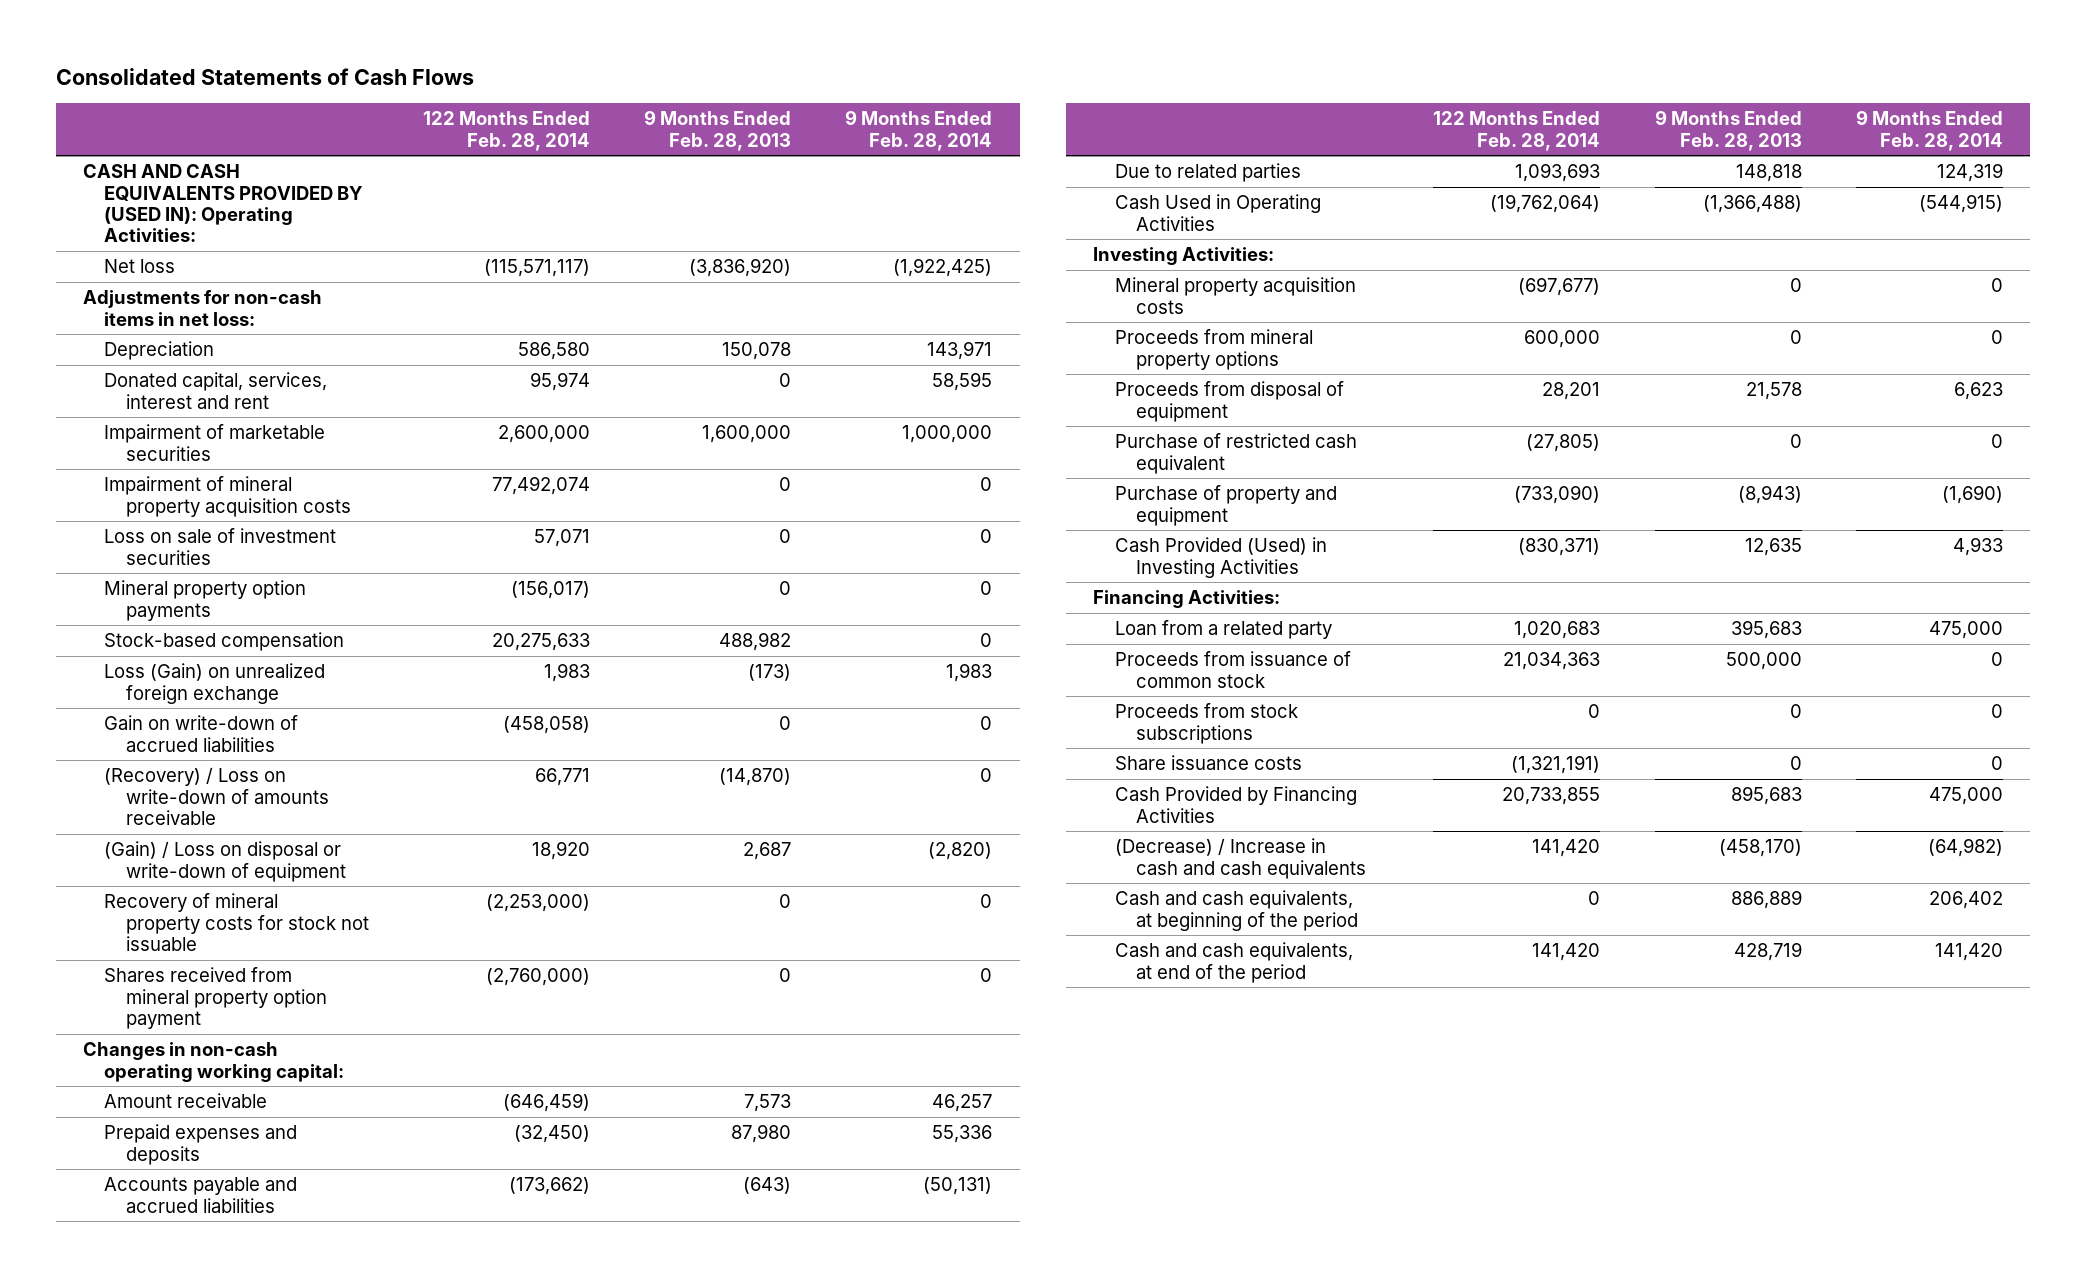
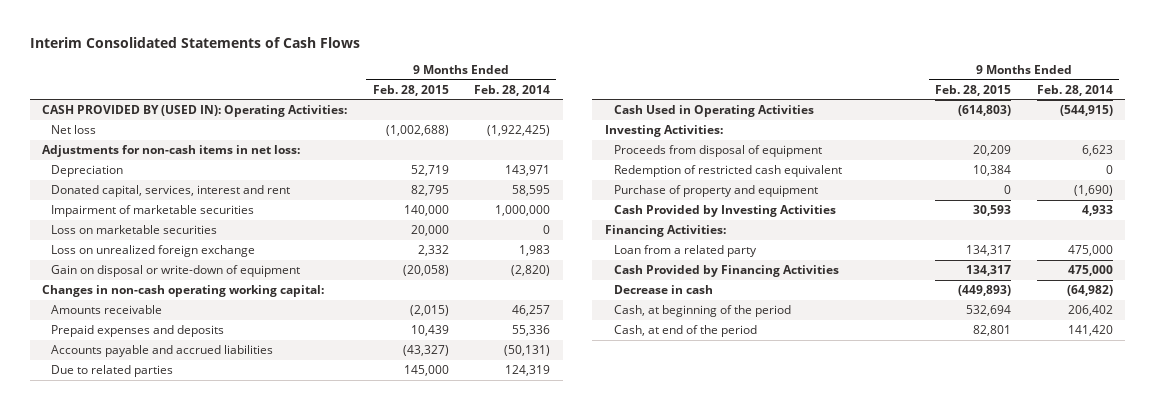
[55,67,474,85] Consolidated Statements of Cash Flows -> [29,36,360,48] Interim Consolidated Statements of Cash Flows
[423,111,591,151] 122 Months Ended Feb. 28, 2014 -> none
[644,110,792,151] 9 Months Ended Feb. 28, 2013 -> none
none -> [372,84,449,96] Feb. 28, 2015
[82,164,364,243] CASH AND CASH EQUIVALENTS PROVIDED BY (USED IN): Operating Activities: -> [42,105,348,118] CASH PROVIDED BY (USED IN): Operating Activities:
[104,476,351,517] Impairment of mineral property acquisition costs -> none
[104,528,337,565] Loss on sale of investment securities -> none
[104,580,307,621] Mineral property option payments -> none
[104,632,345,652] Stock-based compensation -> none
[104,715,299,752] Gain on write-down of accrued liabilities -> none
[104,767,329,826] (Recovery) / Loss on write-down of amounts receivable -> none
[104,893,369,952] Recovery of mineral property costs for stock not issuable -> none
[104,967,327,1030] Shares received from mineral property option payment -> none
none -> [51,225,218,235] Loss on marketable securities
[104,663,326,704] Loss (Gain) on unrealized foreign exchange -> [51,245,256,258] Loss on unrealized foreign exchange
[104,841,346,882] (Gain) / Loss on disposal or write-down of equipment -> [51,265,301,278] Gain on disposal or write-down of equipment
[104,1093,268,1109] Amount receivable -> [51,305,163,315] Amounts receivable
[1114,277,1356,314] Mineral property acquisition costs -> none
[1114,329,1313,370] Proceeds from mineral property options -> none
[1114,433,1357,474] Purchase of restricted cash equivalent -> [614,165,843,178] Redemption of restricted cash equivalent
[1114,537,1327,578] Cash Provided (Used) in Investing Activities -> [614,205,837,218] Cash Provided by Investing Activities
[1114,651,1351,688] Proceeds from issuance of common stock -> none
[1114,703,1298,744] Proceeds from stock subscriptions -> none
[1114,755,1302,771] Share issuance costs -> none
[1114,838,1367,879] (Decrease) / Increase in cash and cash equivalents -> [614,285,714,295] Decrease in cash
[1114,890,1359,931] Cash and cash equivalents, at beginning of the period -> [614,305,792,318] Cash, at beginning of the period
[1114,942,1353,983] Cash and cash equivalents, at end of the period -> [614,325,758,338] Cash, at end of the period

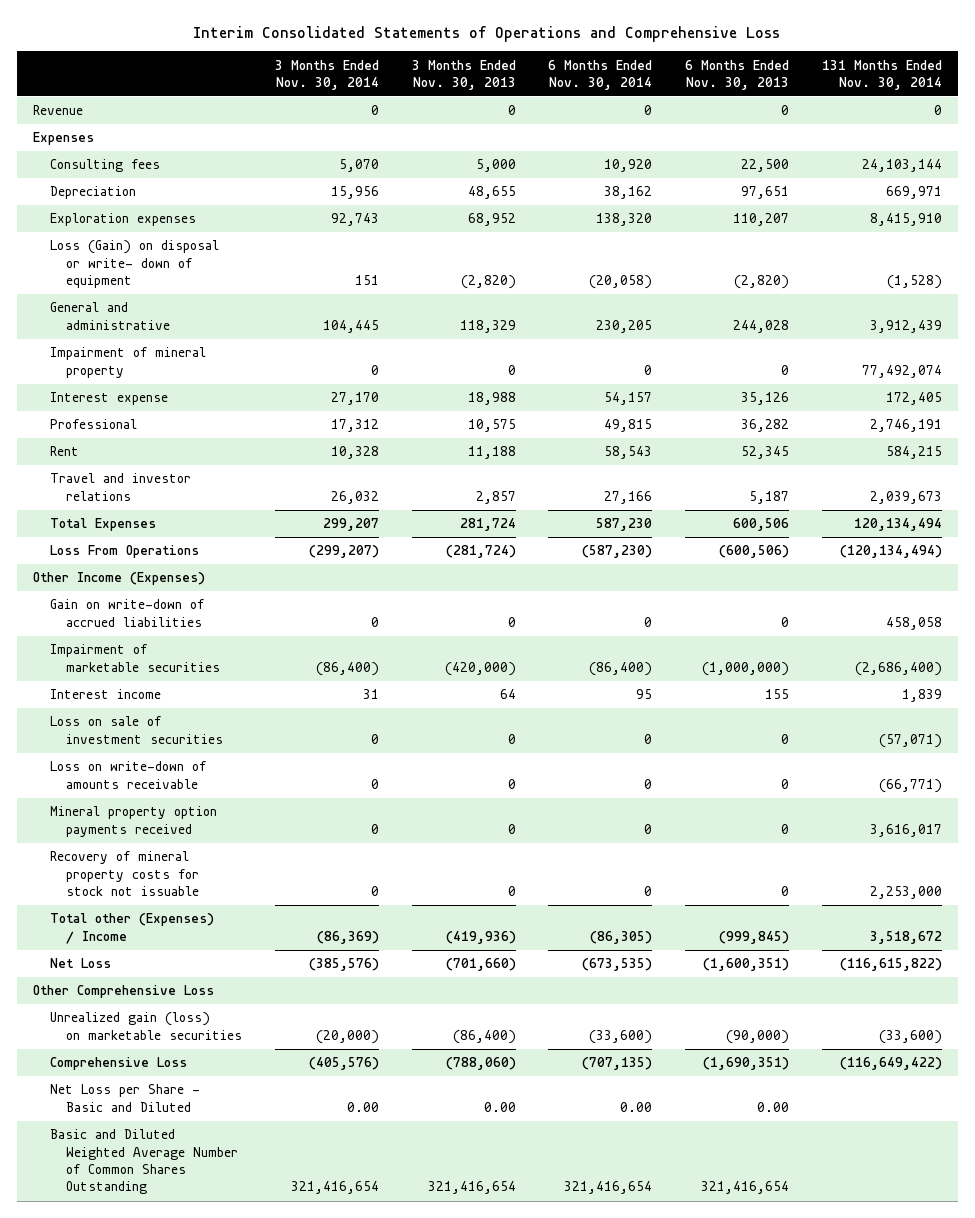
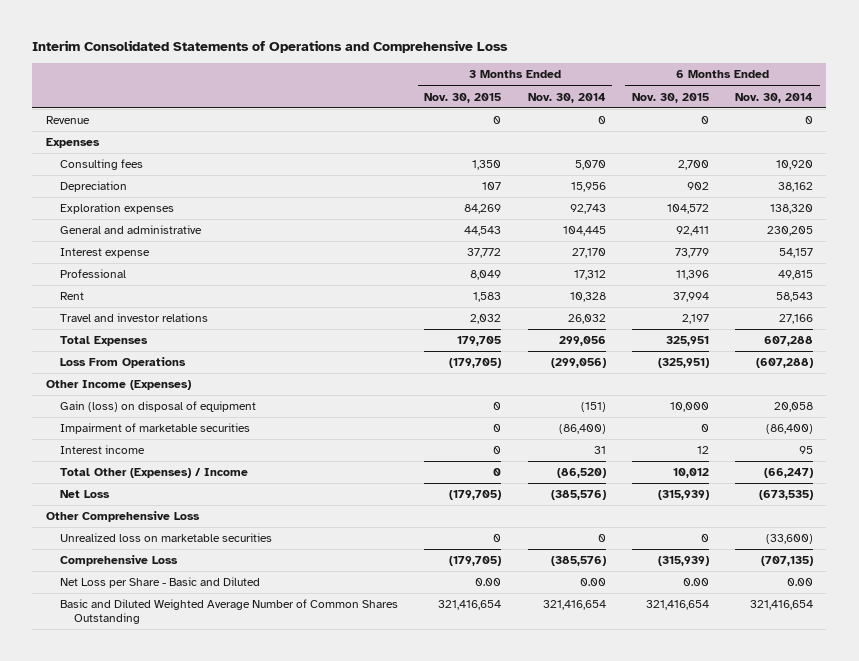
[411,59,516,90] 3 Months Ended Nov. 30, 2013 -> none
[684,59,789,90] 6 Months Ended Nov. 30, 2013 -> none
[821,59,942,90] 131 Months Ended Nov. 30, 2014 -> none
none -> [424,92,502,103] Nov. 30, 2015
none -> [631,92,709,103] Nov. 30, 2015
[49,240,219,289] Loss (Gain) on disposal or write- down of equipment -> none
[49,347,206,378] Impairment of mineral property -> none
[322,518,379,532] 299,207 -> [558,336,606,347] 299,056
[596,518,653,532] 587,230 -> [764,336,814,347] 607,288
[308,545,379,559] (299,207) -> [550,358,606,369] (299,056)
[582,545,653,559] (587,230) -> [756,358,814,369] (607,288)
[49,599,204,627] Gain on write-down of accrued liabilities -> none
none -> [60,401,257,413] Gain (loss) on disposal of equipment
[49,716,224,744] Loss on sale of investment securities -> none
[49,761,206,789] Loss on write-down of amounts receivable -> none
[49,806,217,837] Mineral property option payments received -> none
[49,851,200,897] Recovery of mineral property costs for stock not issuable -> none
[49,913,214,944] Total other (Expenses) / Income -> [60,468,249,479] Total Other (Expenses) / Income
[316,930,379,944] (86,369) -> [556,468,606,479] (86,520)
[590,930,653,944] (86,305) -> [764,468,814,479] (66,247)
[49,1012,243,1040] Unrealized gain (loss) on marketable securities -> [60,533,273,543] Unrealized loss on marketable securities
[315,1029,379,1044] (20,000) -> [597,534,606,543] 0
[308,1057,379,1071] (405,576) -> [550,556,606,567] (385,576)

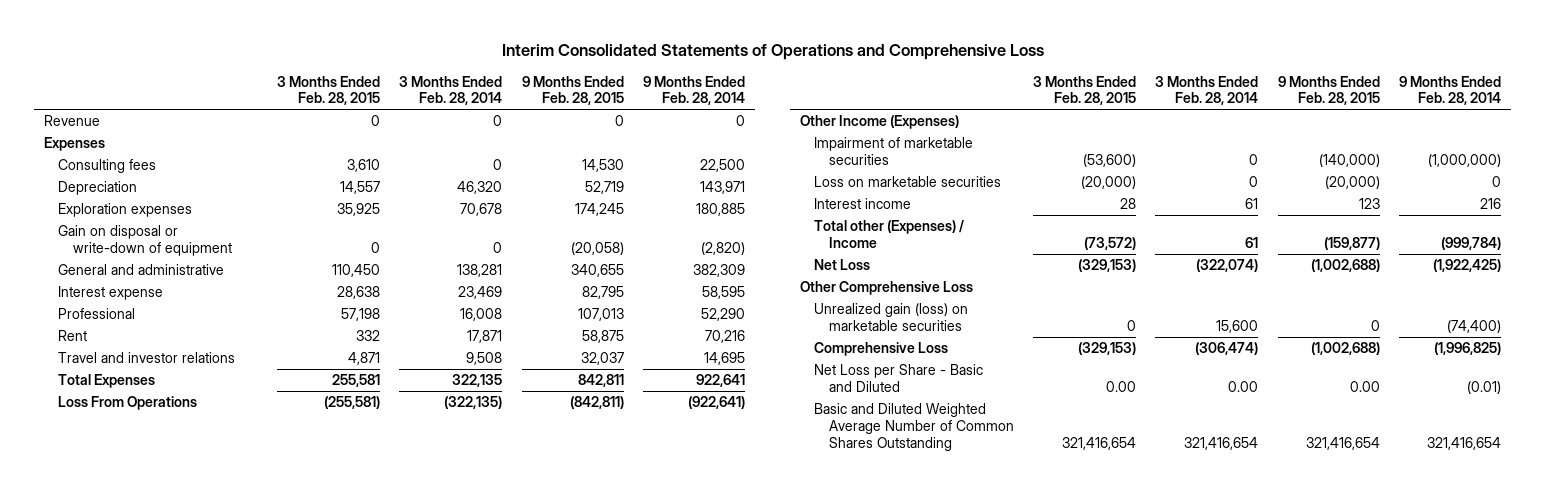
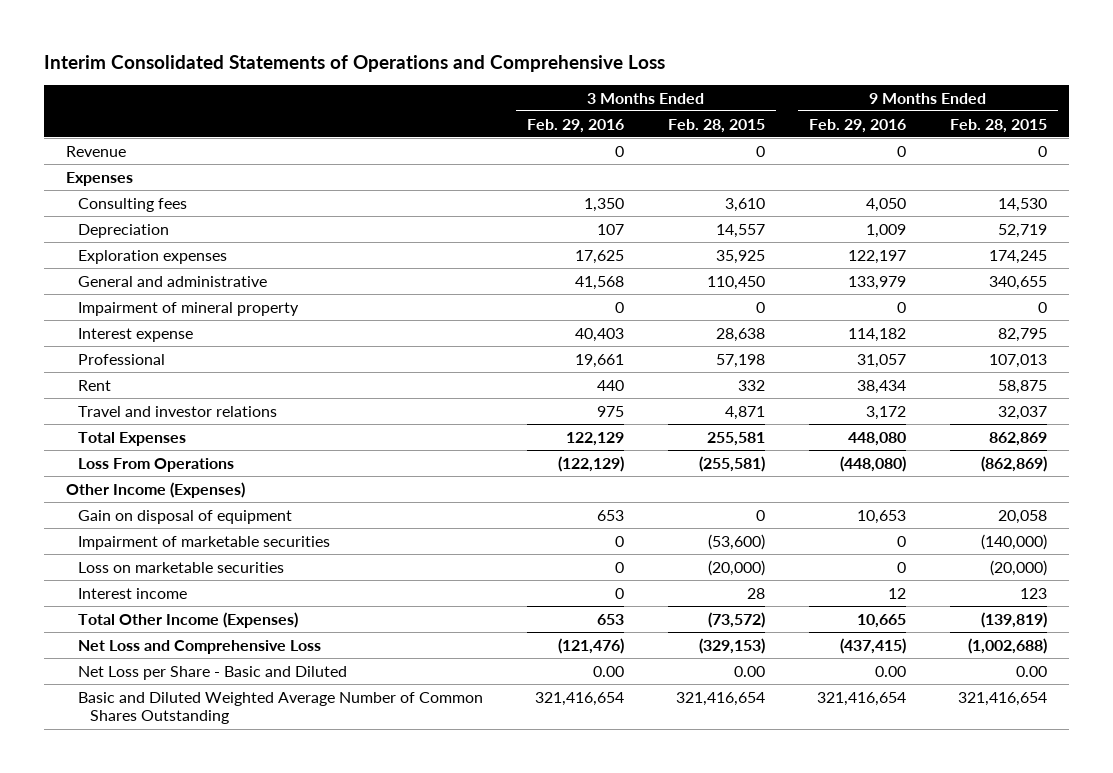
[399,75,503,106] 3 Months Ended Feb. 28, 2014 -> none
[643,75,746,106] 9 Months Ended Feb. 28, 2014 -> none
none -> [527,118,625,133] Feb. 29, 2016
none -> [808,118,906,133] Feb. 29, 2016
[58,225,232,256] Gain on disposal or write-down of equipment -> none
none -> [78,301,300,316] Impairment of mineral property
[577,374,624,388] 842,811 -> [988,431,1047,446] 862,869
[569,396,624,410] (842,811) -> [980,455,1047,472] (862,869)
none -> [78,509,293,524] Gain on disposal of equipment
[799,281,973,296] Other Comprehensive Loss -> none
[814,303,969,331] Unrealized gain (loss) on marketable securities -> none
[814,342,949,357] Comprehensive Loss -> none
[814,220,965,248] Total other (Expenses) / Income -> [78,611,299,628] Total Other Income (Expenses)
[1323,236,1380,250] (159,877) -> [980,611,1047,628] (139,819)
[814,259,871,271] Net Loss -> [78,639,322,654] Net Loss and Comprehensive Loss

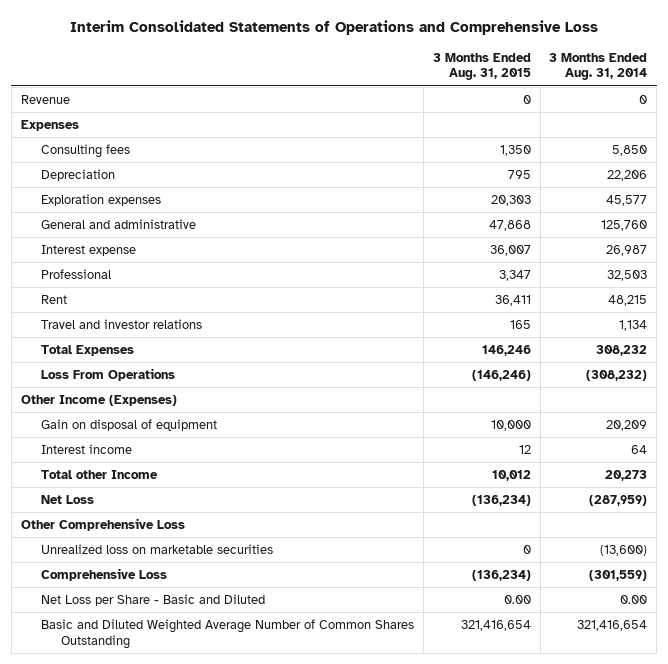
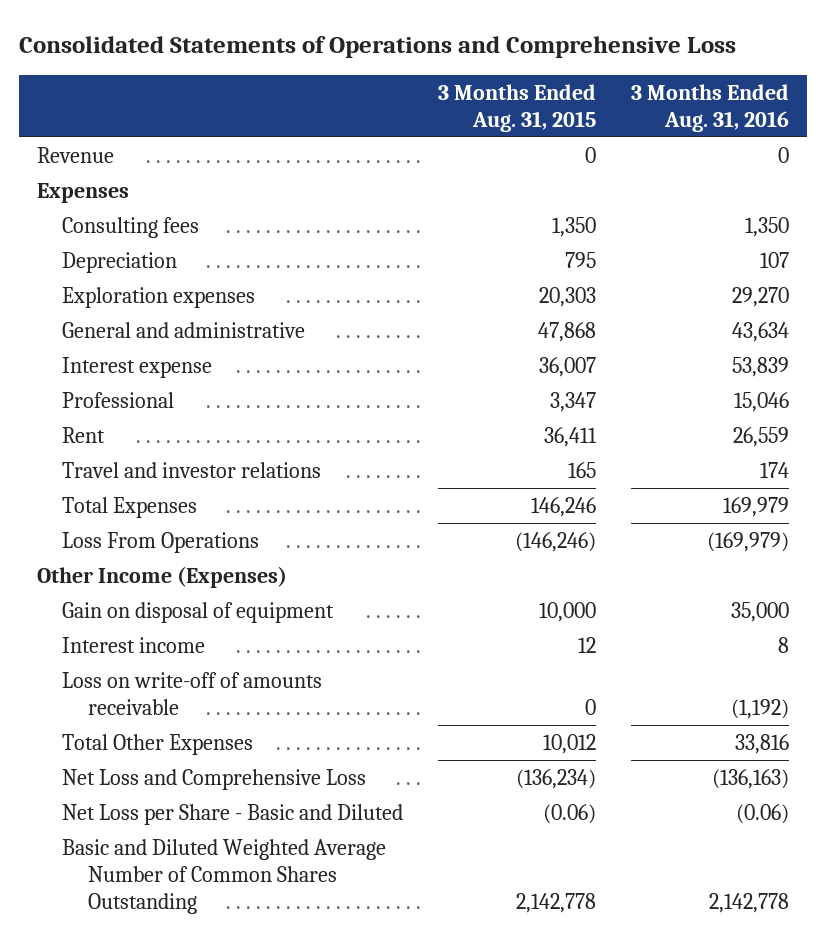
[70,19,599,35] Interim Consolidated Statements of Operations and Comprehensive Loss -> [19,35,737,58] Consolidated Statements of Operations and Comprehensive Loss
[549,53,648,81] 3 Months Ended Aug. 31, 2014 -> none
none -> [631,83,790,132] 3 Months Ended Aug. 31, 2016
[20,518,185,532] Other Comprehensive Loss -> none
[40,544,273,555] Unrealized loss on marketable securities -> none
[40,568,167,582] Comprehensive Loss -> none
none -> [62,671,323,715] Loss on write-off of amounts receivable
[40,470,158,480] Total other Income -> [62,733,254,755] Total Other Expenses
[40,495,94,505] Net Loss -> [62,768,367,790] Net Loss and Comprehensive Loss
[503,595,531,605] 0.00 -> [543,803,597,824] (0.06)
[460,620,531,632] 321,416,654 -> [516,892,597,913] 2,142,778

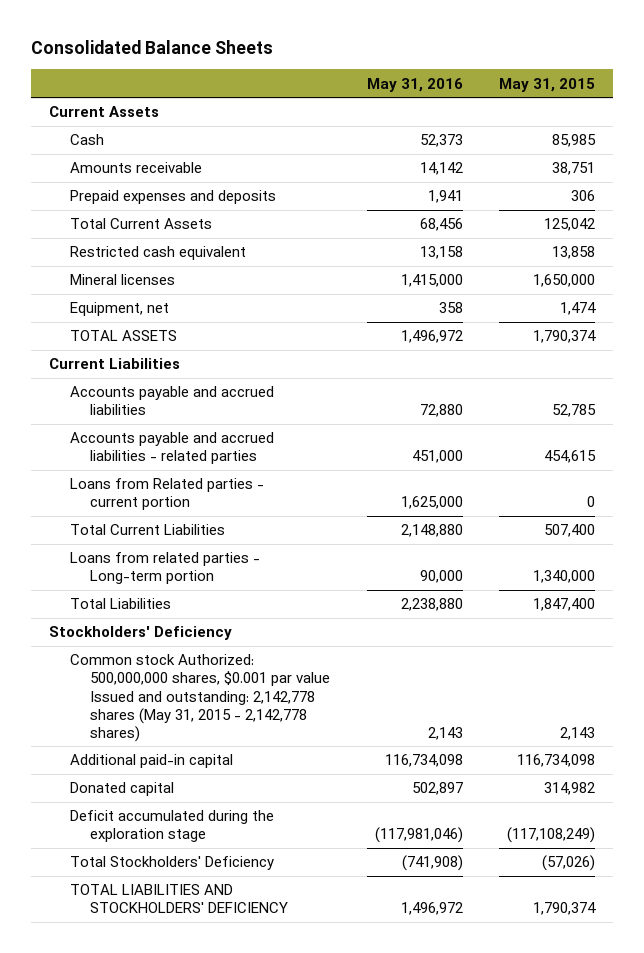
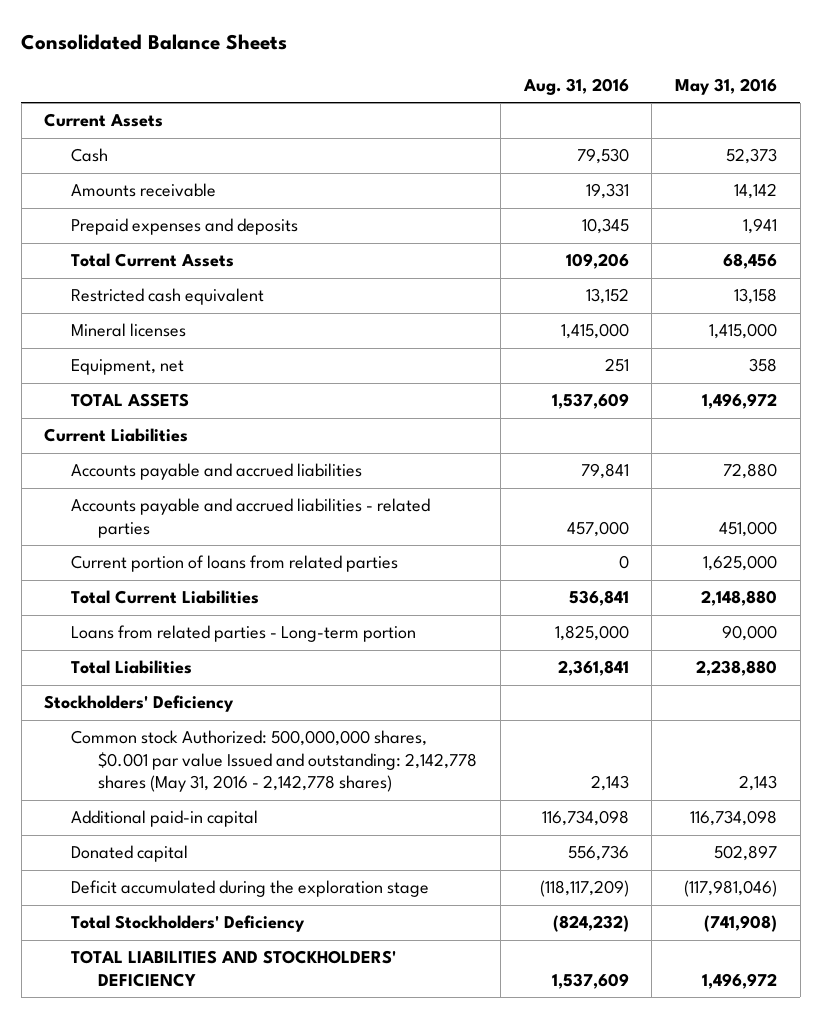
[499,77,596,92] May 31, 2015 -> none
none -> [522,77,629,95] Aug. 31, 2016
[69,478,264,511] Loans from Related parties - current portion -> [71,555,399,573] Current portion of loans from related parties
[69,654,331,742] Common stock Authorized: 500,000,000 shares, $0.001 par value Issued and outstanding: 2,142,778 shares (May 31, 2015 - 2,142,778 shares) -> [71,730,478,793] Common stock Authorized: 500,000,000 shares, $0.001 par value Issued and outstanding: 2,142,778 shares (May 31, 2016 - 2,142,778 shares)

